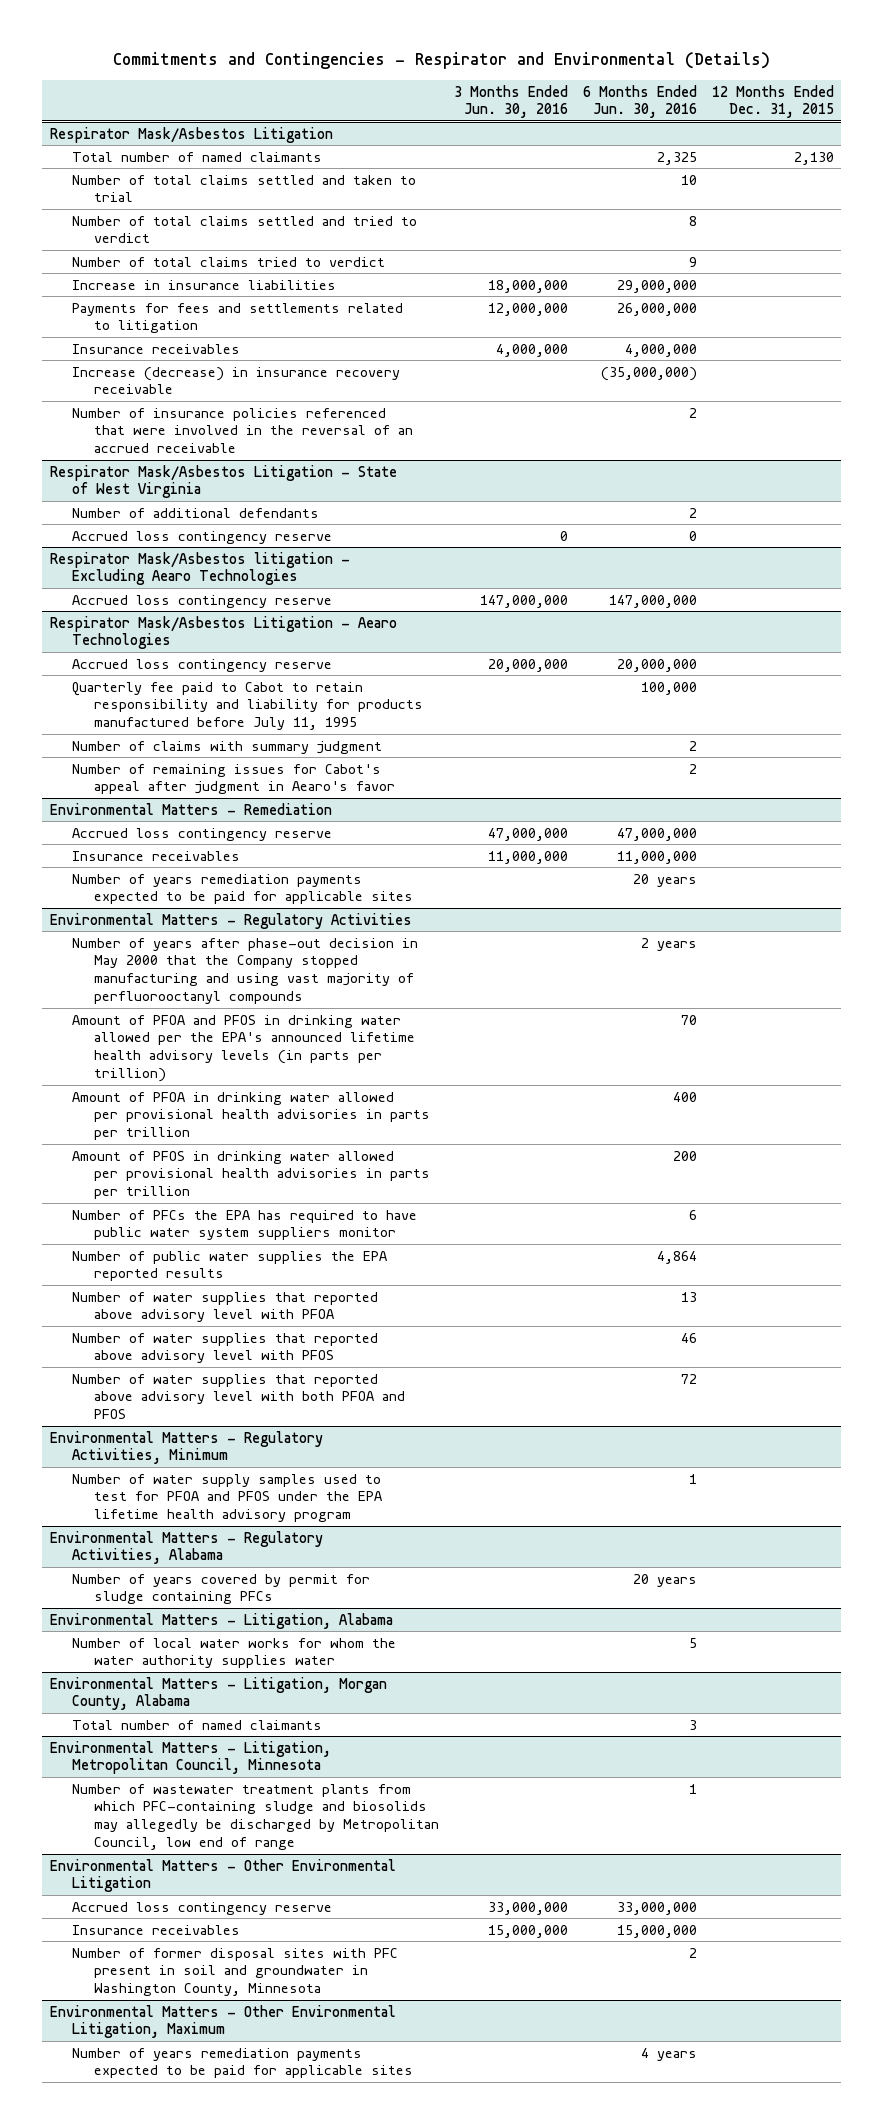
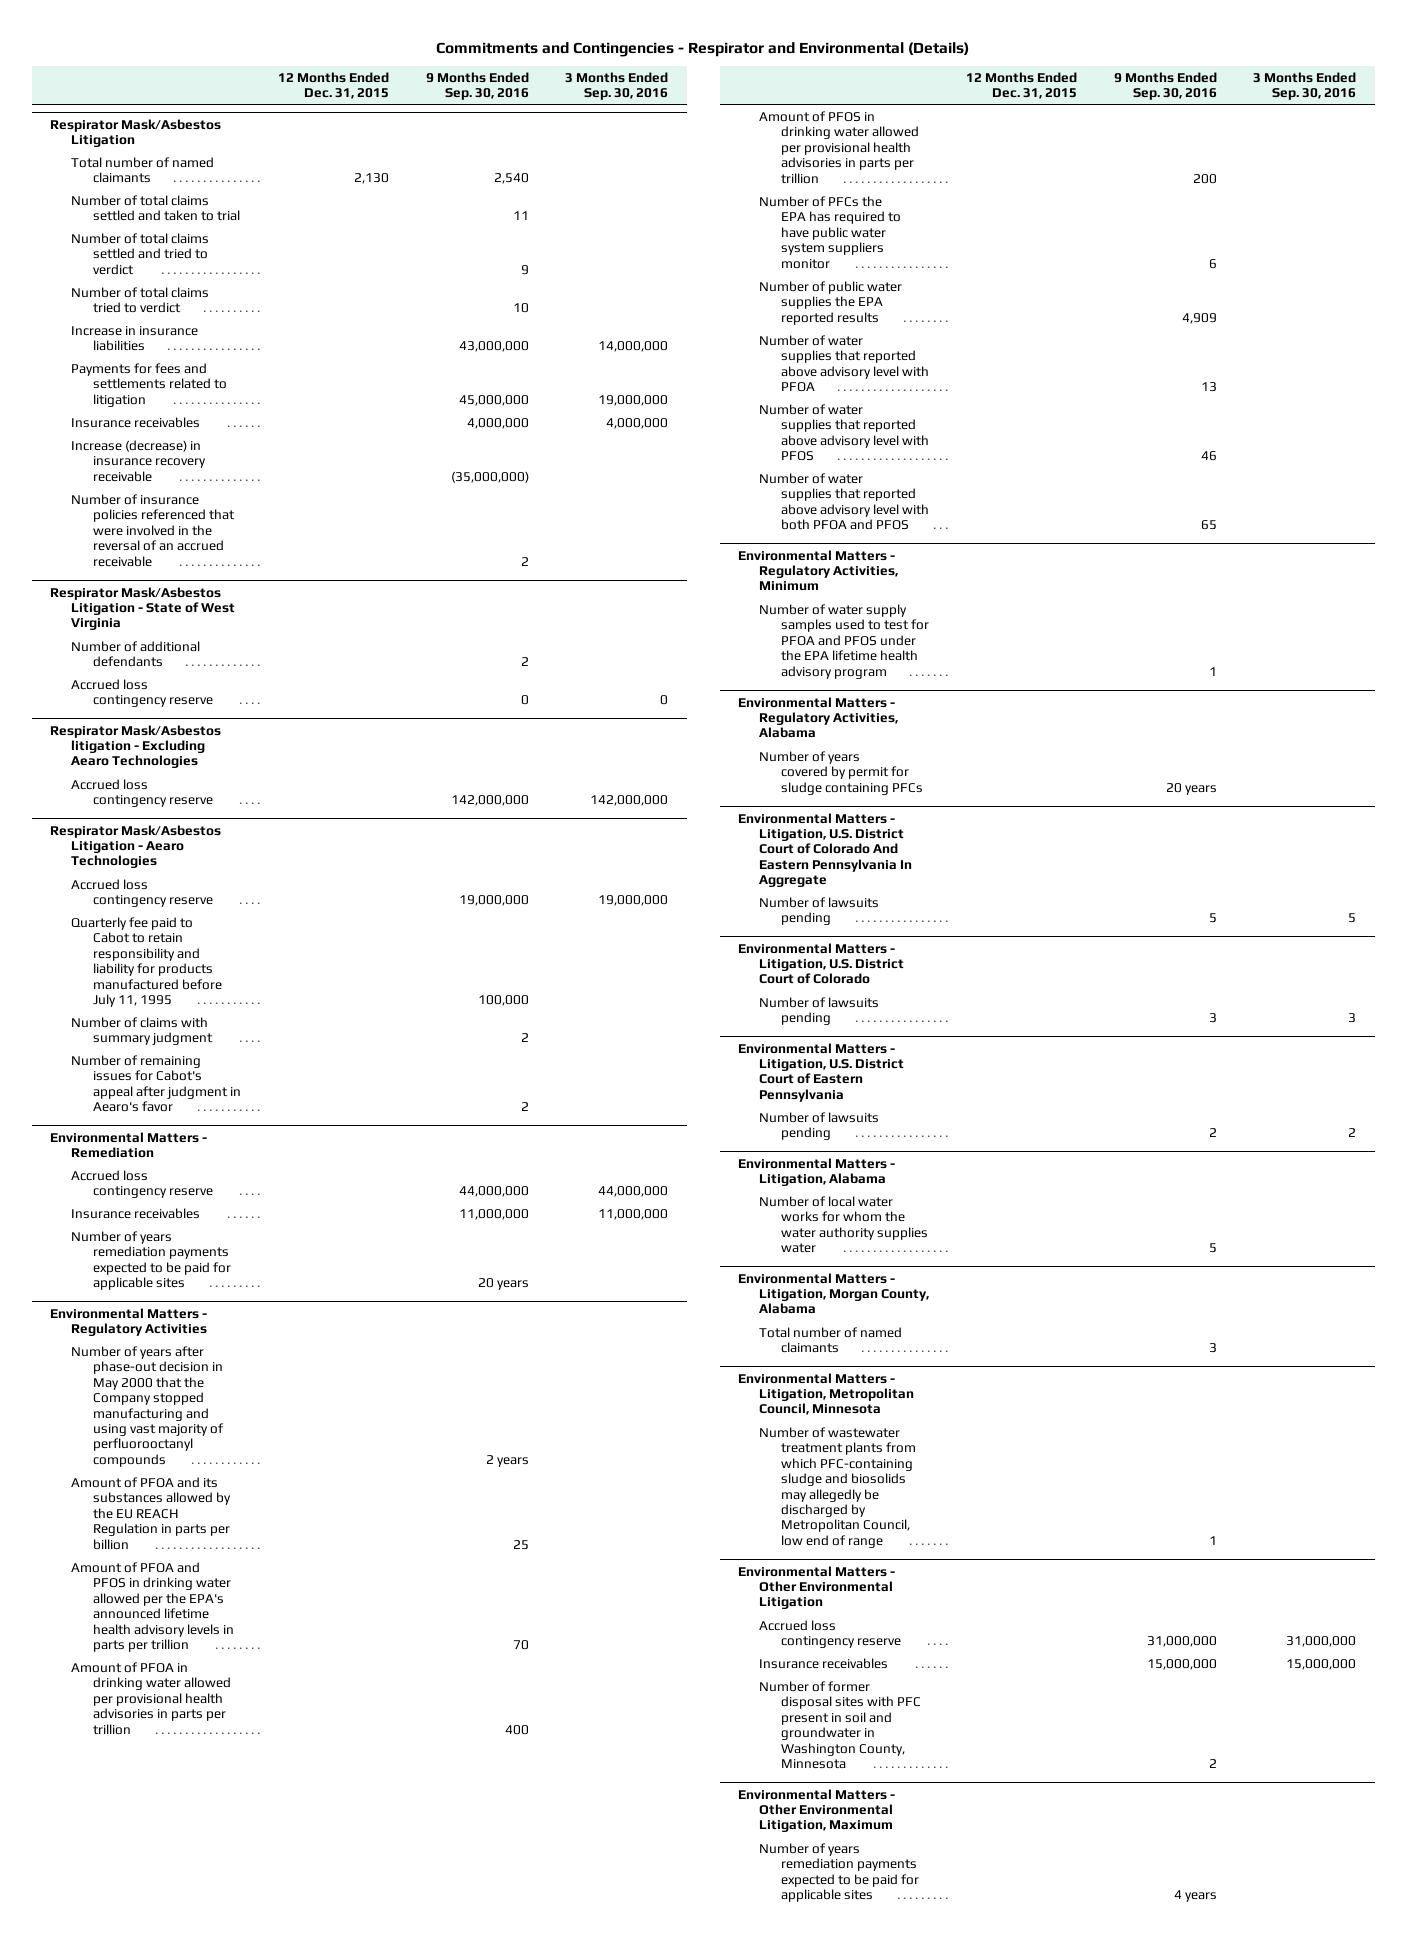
[454,84,569,119] 3 Months Ended Jun. 30, 2016 -> none
[583,84,698,119] 6 Months Ended Jun. 30, 2016 -> none
none -> [425,71,529,101] 9 Months Ended Sep. 30, 2016
none -> [565,71,669,101] 3 Months Ended Sep. 30, 2016
none -> [71,1476,231,1550] Amount of PFOA and its substances allowed by the EU REACH Regulation in parts per billion
[72,1014,416,1082] Amount of PFOA and PFOS in drinking water allowed per the EPA's announced lifetime health advisory levels (in parts per trillion) -> [71,1561,234,1652] Amount of PFOA and PFOS in drinking water allowed per the EPA's announced lifetime health advisory levels in parts per trillion
none -> [738,812,913,888] Environmental Matters - Litigation, U.S. District Court of Colorado And Eastern Pennsylvania In Aggregate
none -> [759,896,880,926] Number of lawsuits pending
none -> [738,942,905,985] Environmental Matters - Litigation, U.S. District Court of Colorado
none -> [759,996,880,1026] Number of lawsuits pending
none -> [738,1042,905,1102] Environmental Matters - Litigation, U.S. District Court of Eastern Pennsylvania
none -> [759,1111,880,1141] Number of lawsuits pending

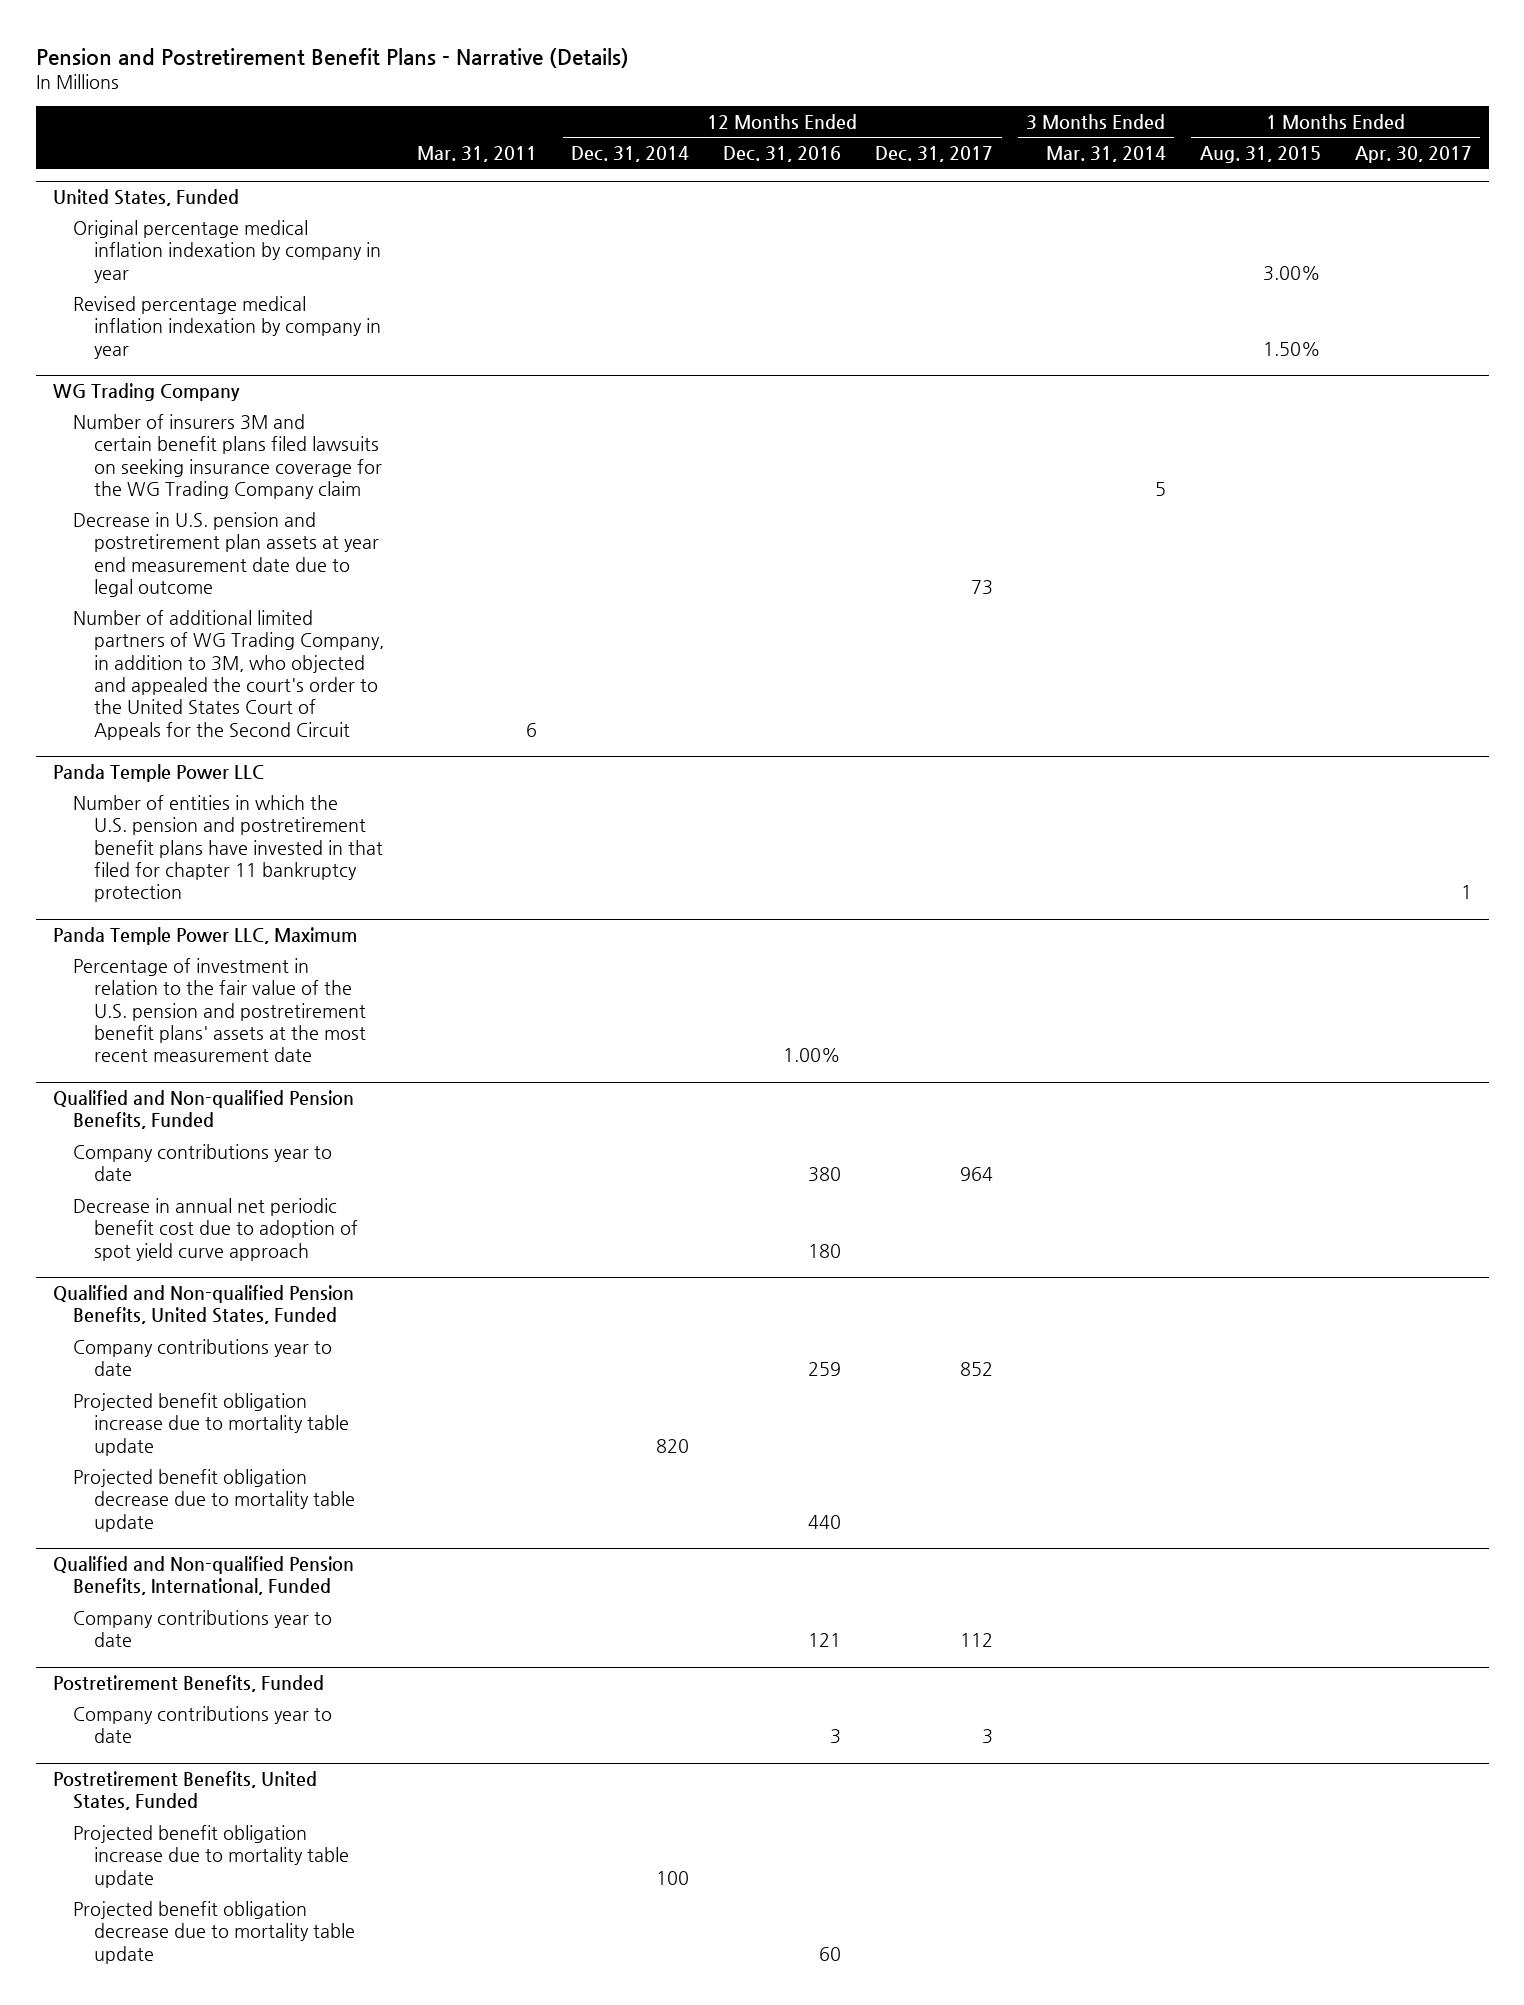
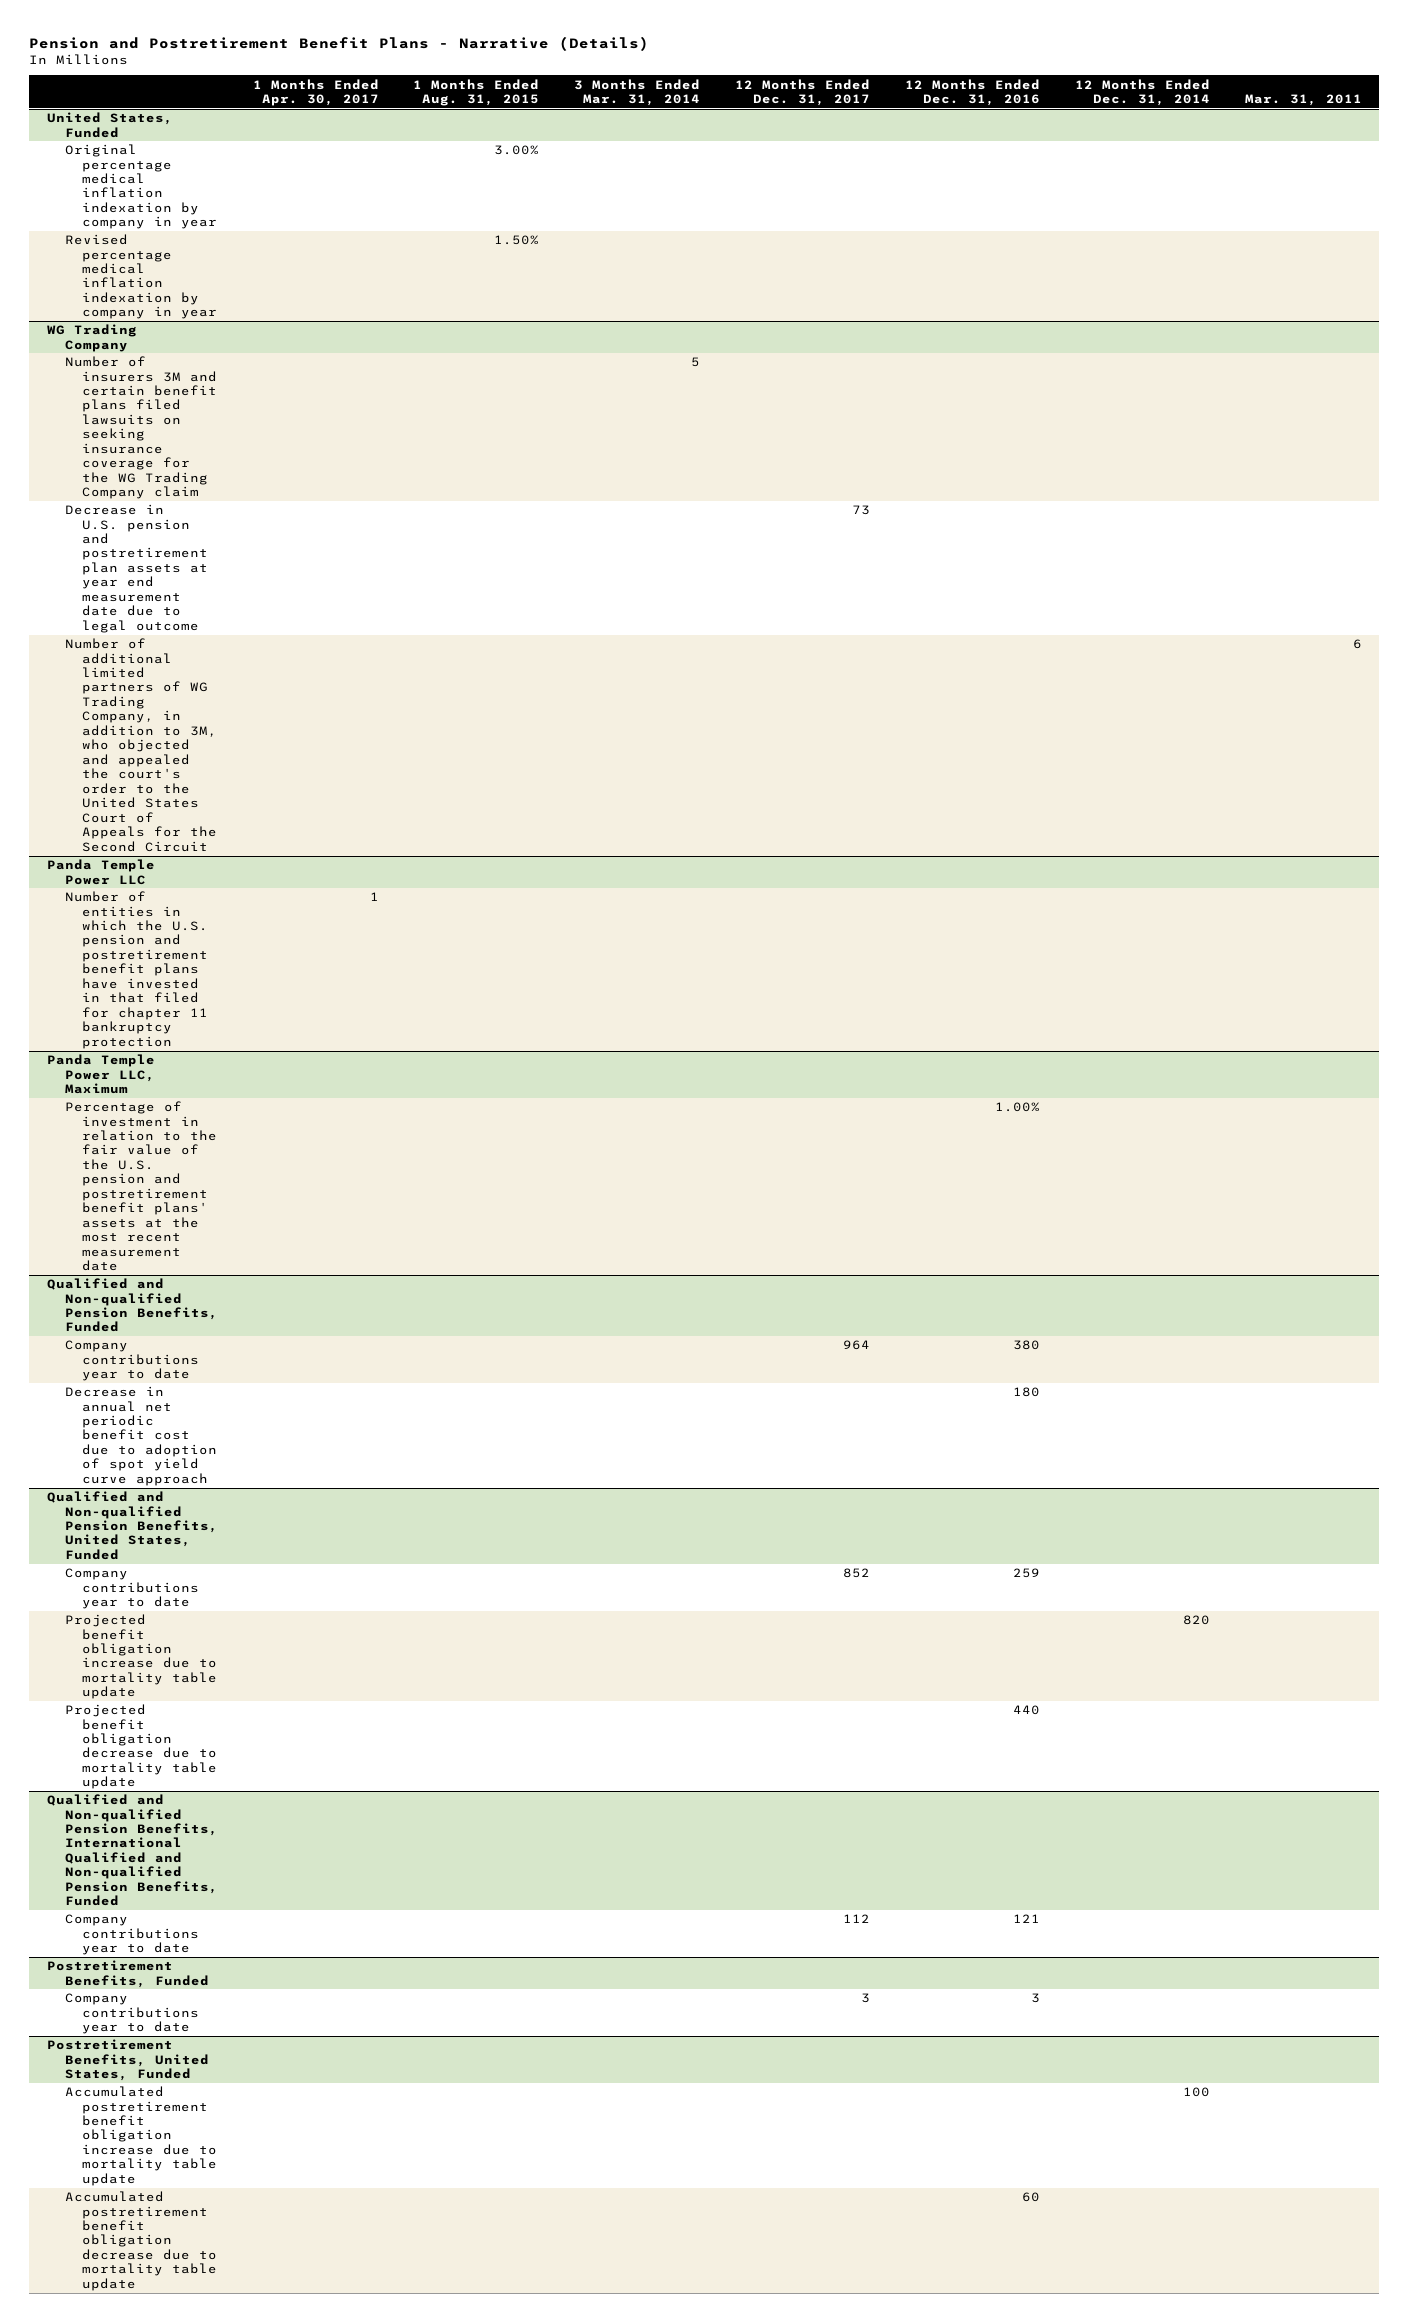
[52,1556,354,1596] Qualified and Non-qualified Pension Benefits, International, Funded -> [46,1794,218,1907] Qualified and Non-qualified Pension Benefits, International Qualified and Non-qualified Pension Benefits, Funded
[73,1824,349,1888] Projected benefit obligation increase due to mortality table update -> [64,2086,218,2186] Accumulated postretirement benefit obligation increase due to mortality table update
[73,1900,355,1964] Projected benefit obligation decrease due to mortality table update -> [64,2191,218,2291] Accumulated postretirement benefit obligation decrease due to mortality table update

